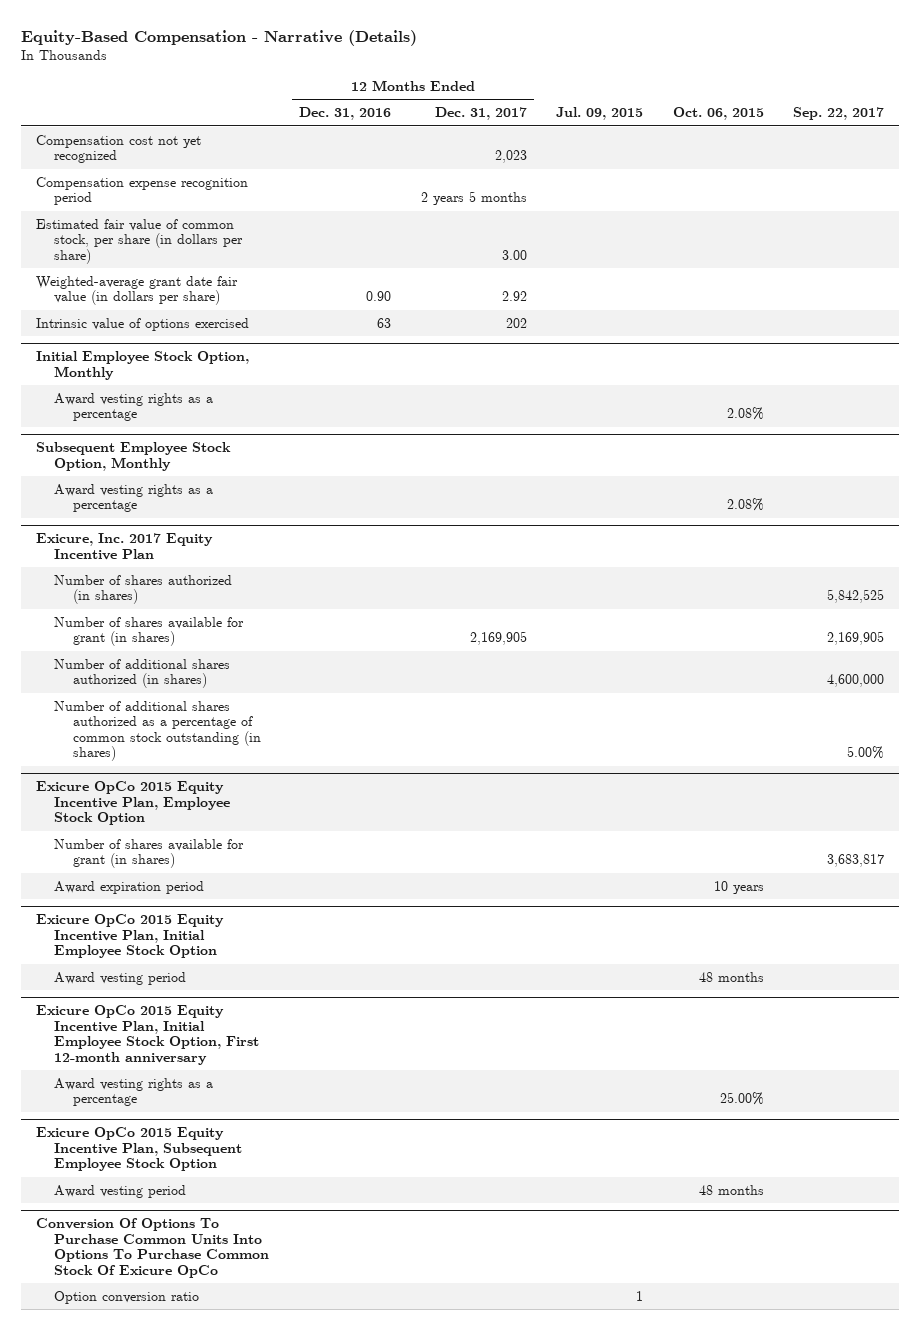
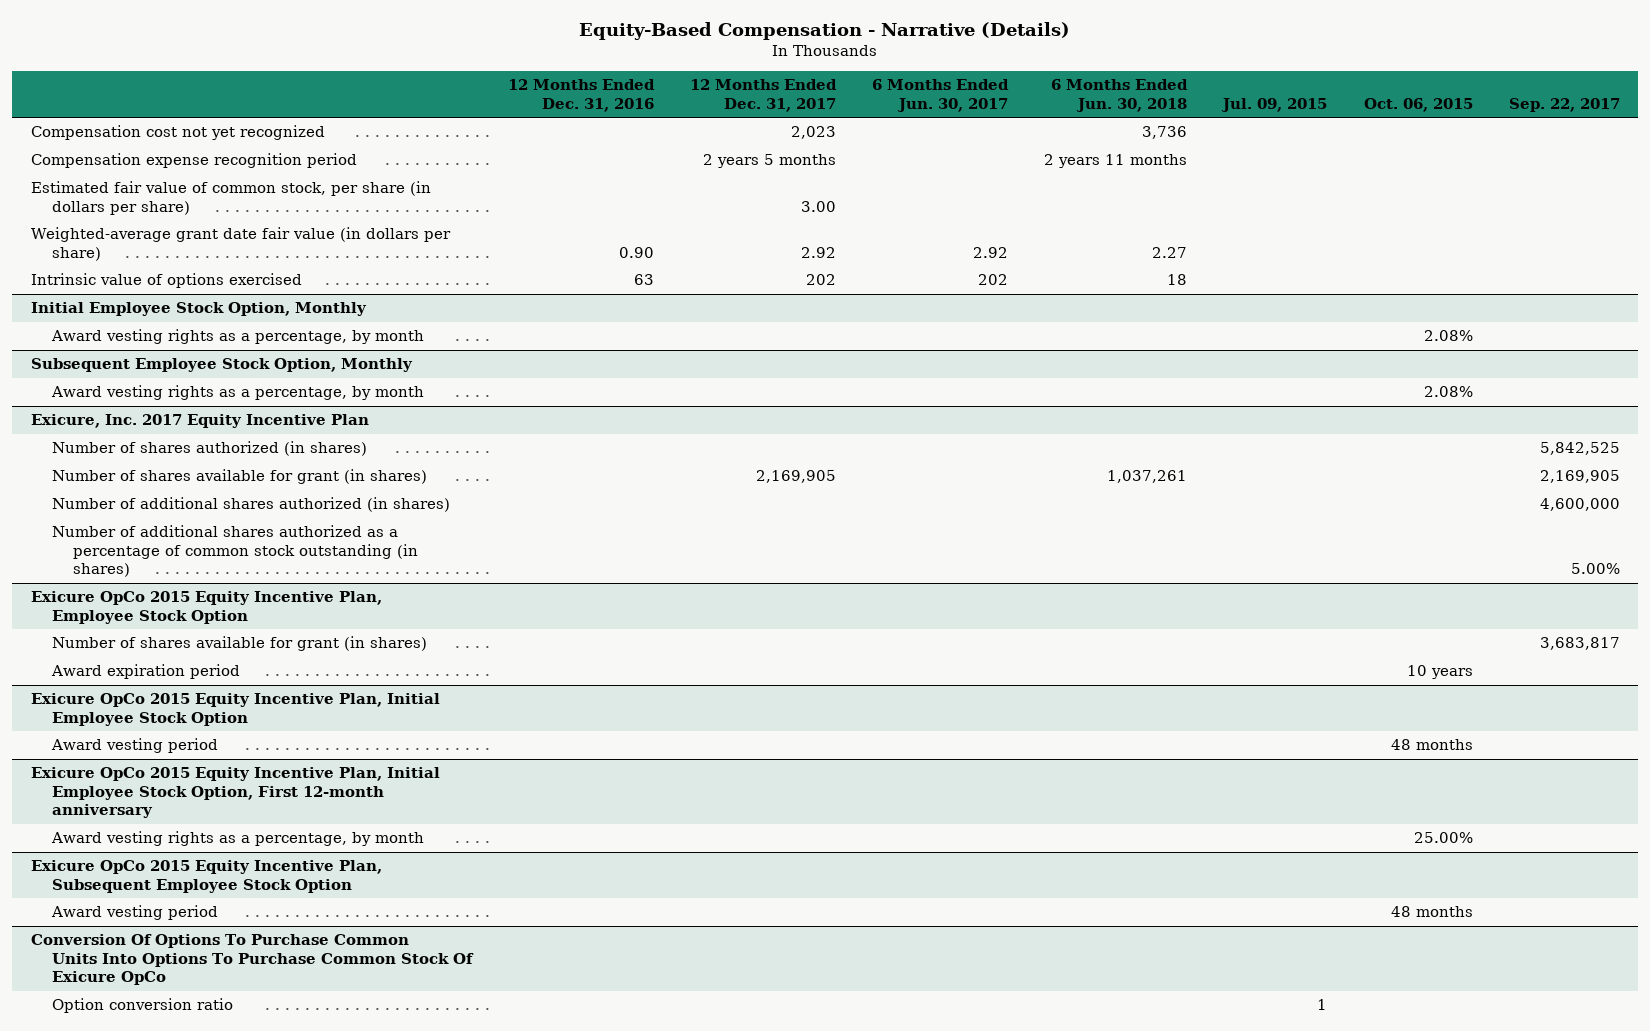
none -> [872,79,1010,112] 6 Months Ended Jun. 30, 2017
none -> [1051,79,1189,112] 6 Months Ended Jun. 30, 2018
[54,392,214,422] Award vesting rights as a percentage -> [50,329,424,345] Award vesting rights as a percentage, by month
[54,483,214,513] Award vesting rights as a percentage -> [50,385,424,401] Award vesting rights as a percentage, by month
[54,1077,214,1107] Award vesting rights as a percentage -> [50,831,424,847] Award vesting rights as a percentage, by month

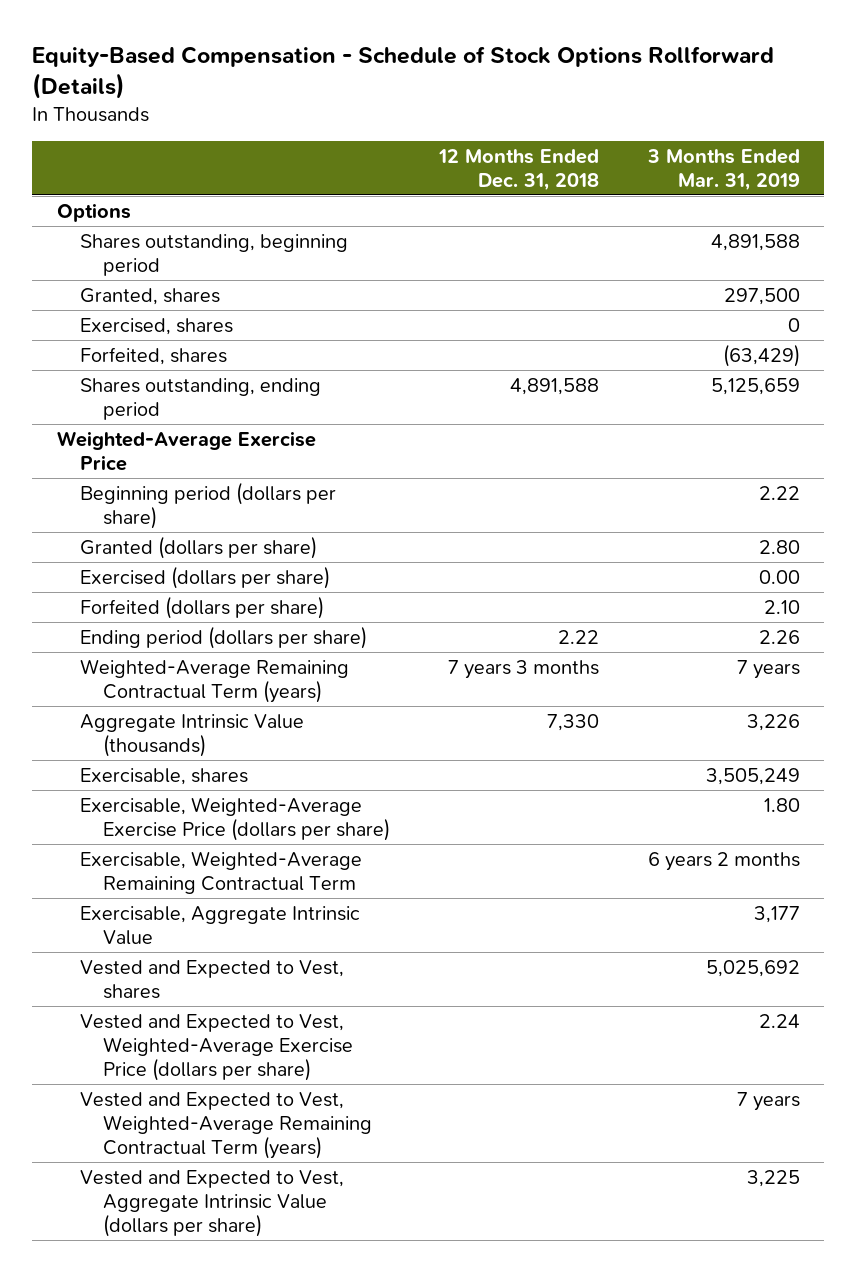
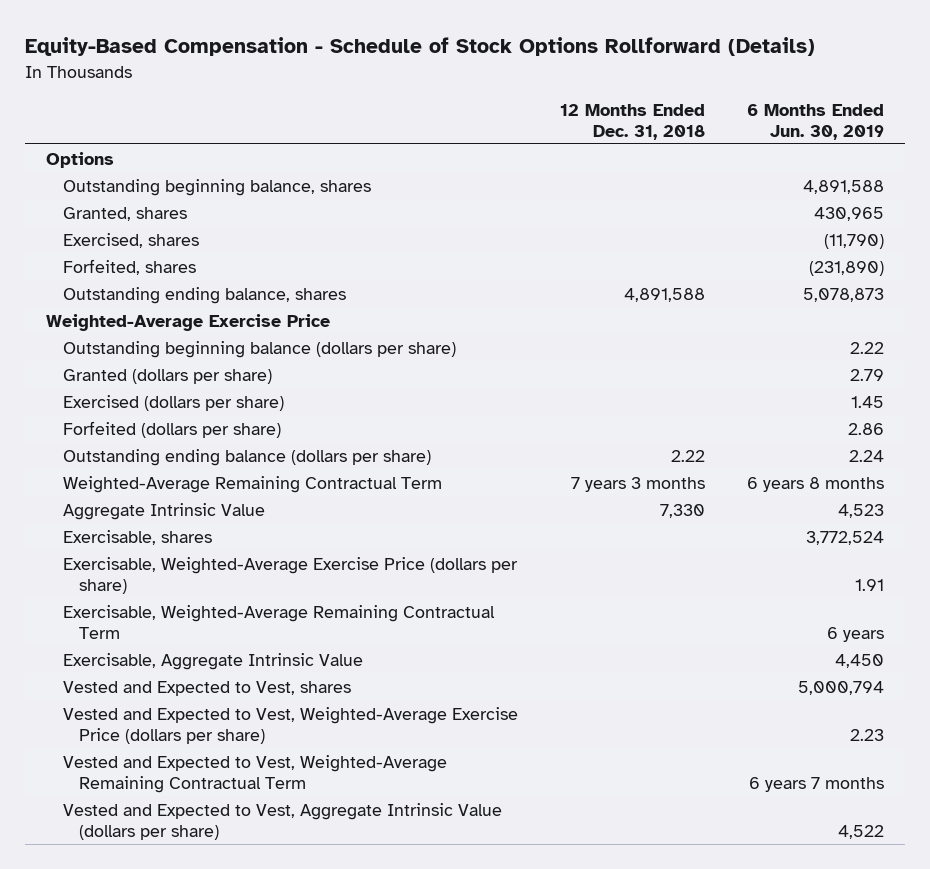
[646,148,800,191] 3 Months Ended Mar. 31, 2019 -> none
none -> [747,103,885,140] 6 Months Ended Jun. 30, 2019
[79,233,348,276] Shares outstanding, beginning period -> [62,178,371,196] Outstanding beginning balance, shares
[79,377,321,420] Shares outstanding, ending period -> [62,286,346,304] Outstanding ending balance, shares
[79,481,336,529] Beginning period (dollars per share) -> [62,340,456,358] Outstanding beginning balance (dollars per share)
[79,625,367,649] Ending period (dollars per share) -> [62,448,431,466] Outstanding ending balance (dollars per share)
[79,658,349,703] Weighted-Average Remaining Contractual Term (years) -> [62,475,442,493] Weighted-Average Remaining Contractual Term
[79,713,304,757] Aggregate Intrinsic Value (thousands) -> [62,502,265,520] Aggregate Intrinsic Value
[79,1091,372,1159] Vested and Expected to Vest, Weighted-Average Remaining Contractual Term (years) -> [62,754,447,793] Vested and Expected to Vest, Weighted-Average Remaining Contractual Term

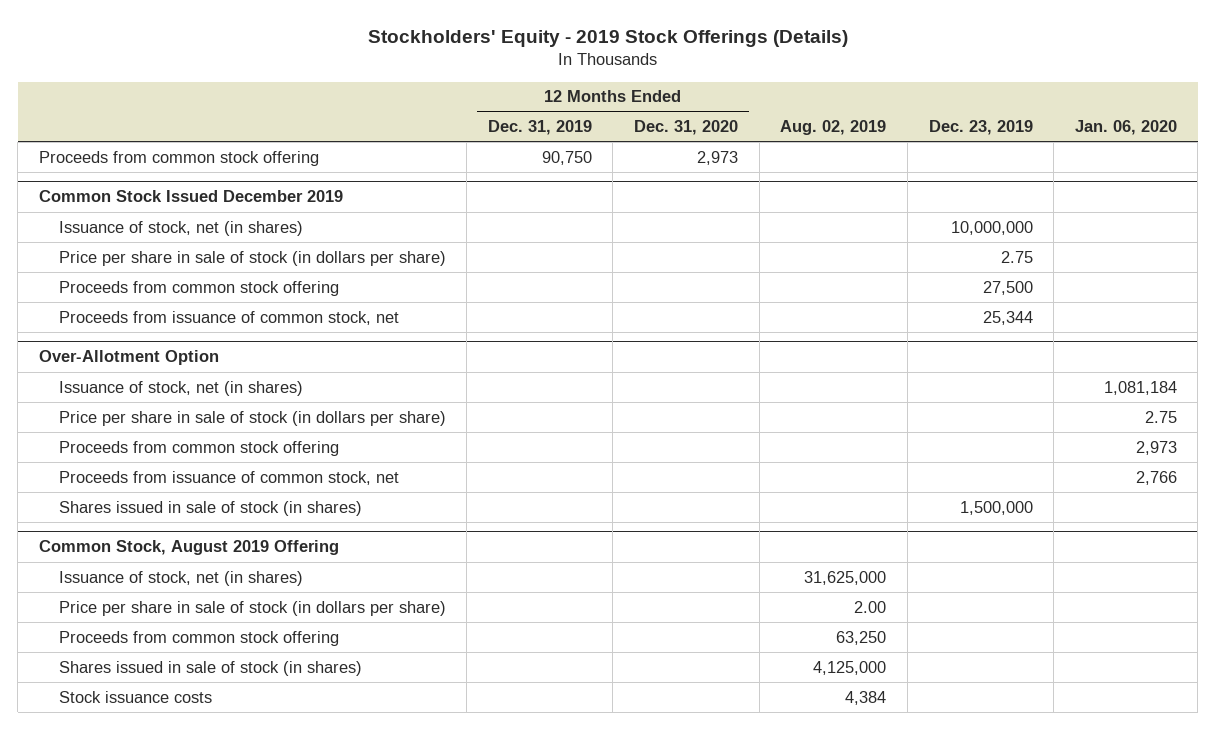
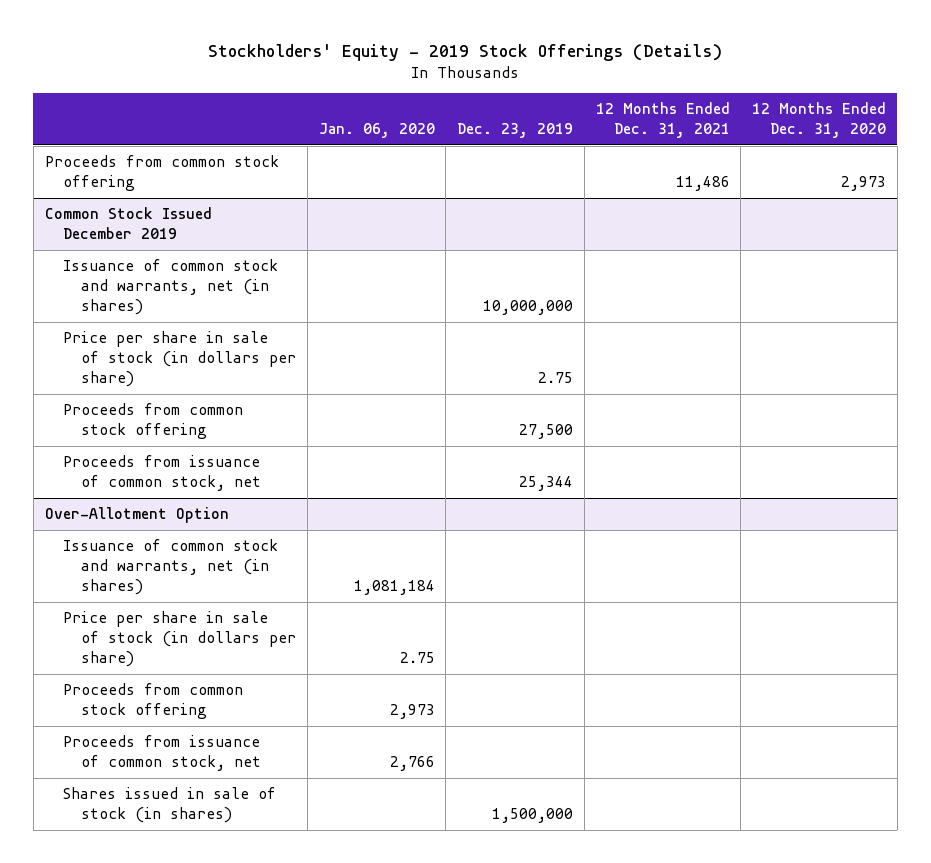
[487,120,592,136] Dec. 31, 2019 -> none
[780,120,887,136] Aug. 02, 2019 -> none
none -> [595,102,730,139] 12 Months Ended Dec. 31, 2021
[58,220,303,236] Issuance of stock, net (in shares) -> [62,259,278,315] Issuance of common stock and warrants, net (in shares)
[58,380,303,396] Issuance of stock, net (in shares) -> [62,539,278,595] Issuance of common stock and warrants, net (in shares)
[38,540,339,556] Common Stock, August 2019 Offering -> none
[58,570,303,586] Issuance of stock, net (in shares) -> none
[58,600,446,616] Price per share in sale of stock (in dollars per share) -> none
[58,630,339,646] Proceeds from common stock offering -> none
[58,660,362,676] Shares issued in sale of stock (in shares) -> none
[58,690,212,703] Stock issuance costs -> none

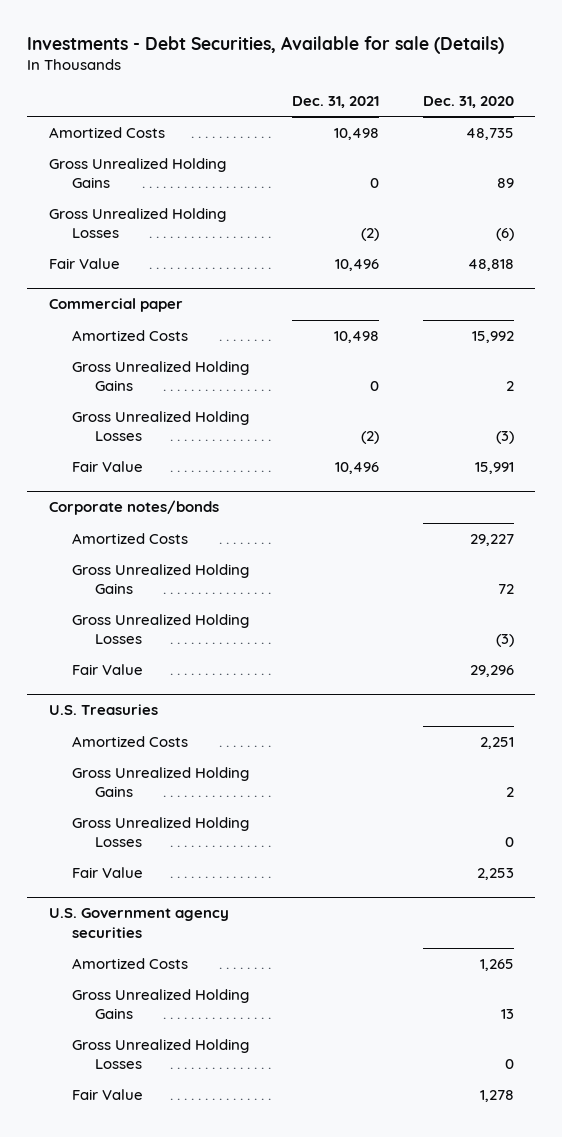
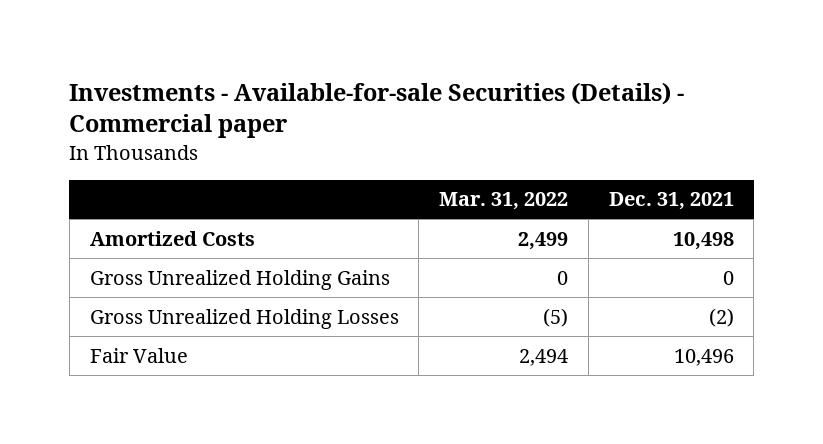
[26,36,504,55] Investments - Debt Securities, Available for sale (Details) -> [69,81,685,139] Investments - Available-for-sale Securities (Details) - Commercial paper
[422,96,514,109] Dec. 31, 2020 -> none
none -> [439,192,569,211] Mar. 31, 2022
[48,298,183,313] Commercial paper -> none
[71,329,188,341] Amortized Costs -> none
[71,360,249,392] Gross Unrealized Holding Gains -> none
[71,410,249,442] Gross Unrealized Holding Losses -> none
[71,460,143,472] Fair Value -> none
[48,500,219,516] Corporate notes/bonds -> none
[71,532,188,544] Amortized Costs -> none
[71,563,249,595] Gross Unrealized Holding Gains -> none
[71,613,249,645] Gross Unrealized Holding Losses -> none
[71,663,143,675] Fair Value -> none
[48,704,158,716] U.S. Treasuries -> none
[71,735,188,747] Amortized Costs -> none
[71,766,249,798] Gross Unrealized Holding Gains -> none
[71,816,249,848] Gross Unrealized Holding Losses -> none
[71,866,143,878] Fair Value -> none
[48,908,229,938] U.S. Government agency securities -> none
[71,957,188,969] Amortized Costs -> none
[71,988,249,1020] Gross Unrealized Holding Gains -> none
[71,1038,249,1070] Gross Unrealized Holding Losses -> none
[71,1088,143,1100] Fair Value -> none

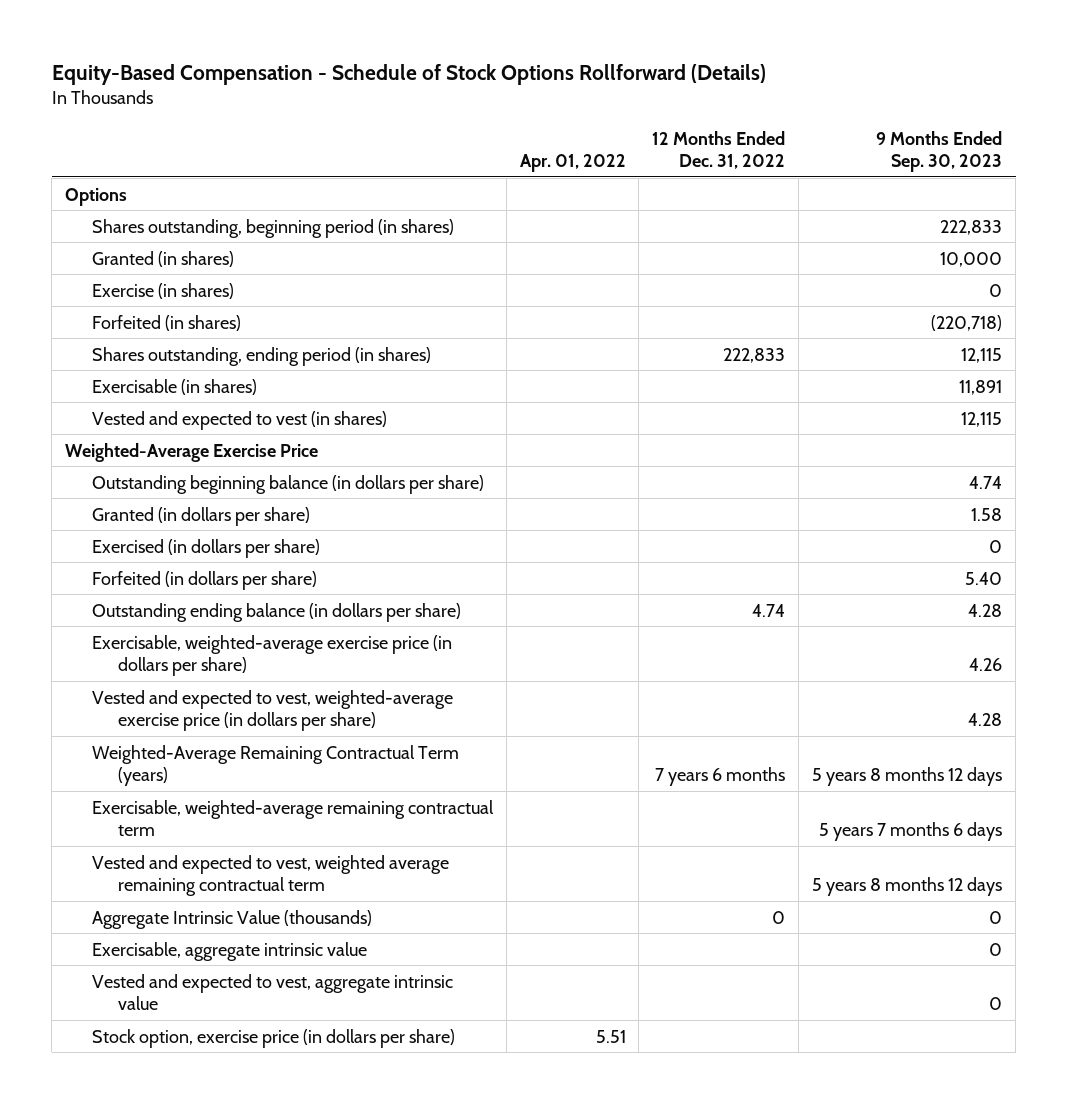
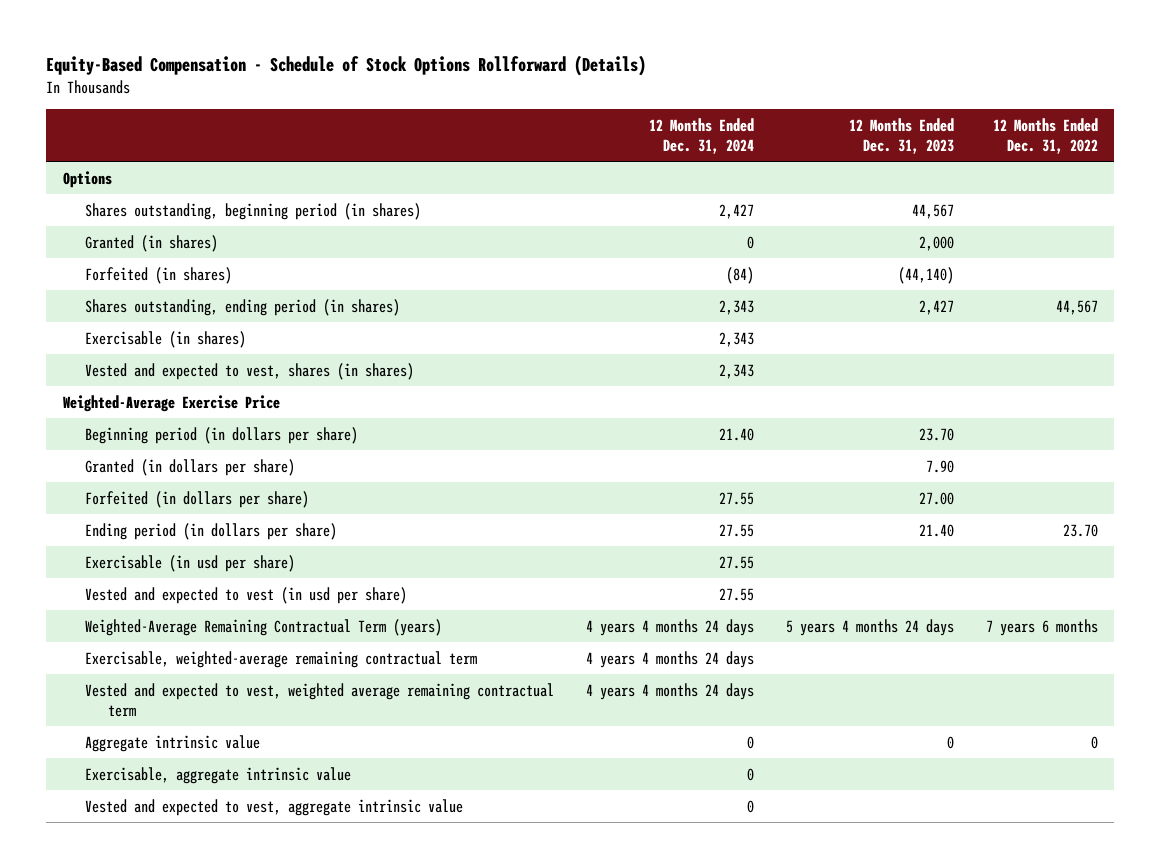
[519,153,626,172] Apr. 01, 2022 -> none
[876,130,1003,172] 9 Months Ended Sep. 30, 2023 -> none
none -> [649,117,755,154] 12 Months Ended Dec. 31, 2024
none -> [849,117,955,154] 12 Months Ended Dec. 31, 2023
[91,282,234,299] Exercise (in shares) -> none
[723,347,786,363] 222,833 -> [1056,299,1099,315] 44,567
[91,410,387,430] Vested and expected to vest (in shares) -> [85,362,415,380] Vested and expected to vest, shares (in shares)
[91,474,484,494] Outstanding beginning balance (in dollars per share) -> [85,426,359,444] Beginning period (in dollars per share)
[91,538,320,558] Exercised (in dollars per share) -> none
[91,602,461,622] Outstanding ending balance (in dollars per share) -> [85,522,338,540] Ending period (in dollars per share)
[752,603,786,617] 4.74 -> [1063,523,1099,537] 23.70
[91,634,452,676] Exercisable, weighted-average exercise price (in dollars per share) -> [85,554,296,572] Exercisable (in usd per share)
[91,689,453,731] Vested and expected to vest, weighted-average exercise price (in dollars per share) -> [85,586,408,604] Vested and expected to vest (in usd per share)
[91,909,372,929] Aggregate Intrinsic Value (thousands) -> [85,734,261,752] Aggregate intrinsic value
[91,1028,455,1048] Stock option, exercise price (in dollars per share) -> none

